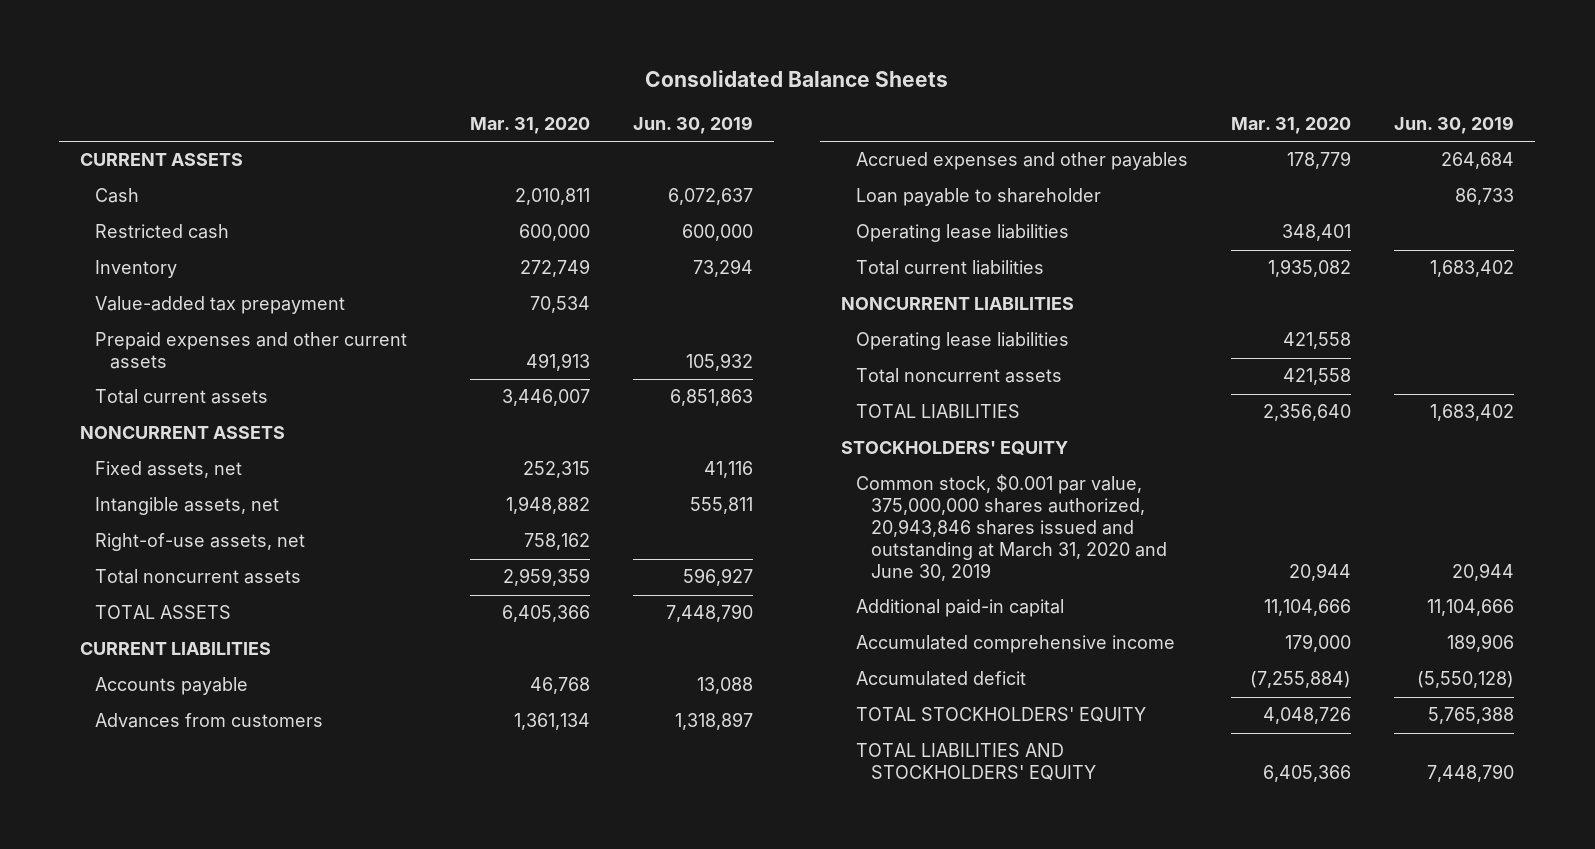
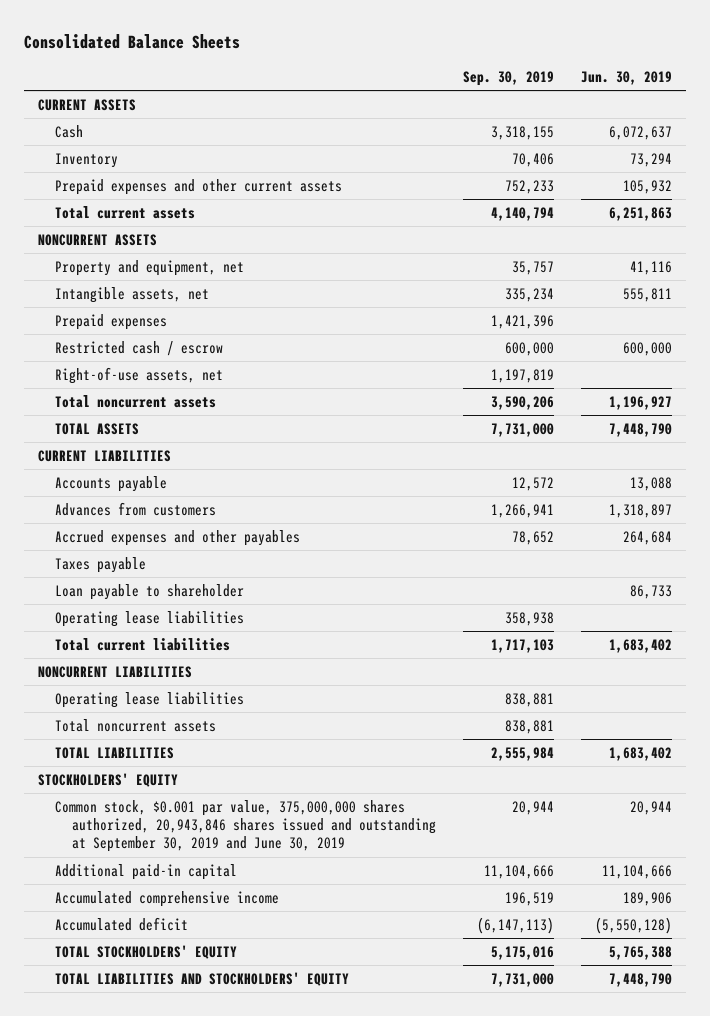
[470,116,591,134] Mar. 31, 2020 -> none
none -> [463,70,555,86] Sep. 30, 2019
[95,224,230,240] Restricted cash -> none
[95,296,346,315] Value-added tax prepayment -> none
[670,389,754,407] 6,851,863 -> [609,206,673,221] 6,251,863
[95,461,243,479] Fixed assets, net -> [55,259,245,276] Property and equipment, net
none -> [55,313,168,330] Prepaid expenses
none -> [55,340,224,356] Restricted cash / escrow
[683,568,754,587] 596,927 -> [609,395,673,410] 1,196,927
none -> [55,556,147,573] Taxes payable
[856,474,1167,581] Common stock, $0.001 par value, 375,000,000 shares authorized, 20,943,846 shares issued and outstanding at March 31, 2020 and June 30, 2019 -> [55,799,436,853] Common stock, $0.001 par value, 375,000,000 shares authorized, 20,943,846 shares issued and outstanding at September 30, 2019 and June 30, 2019

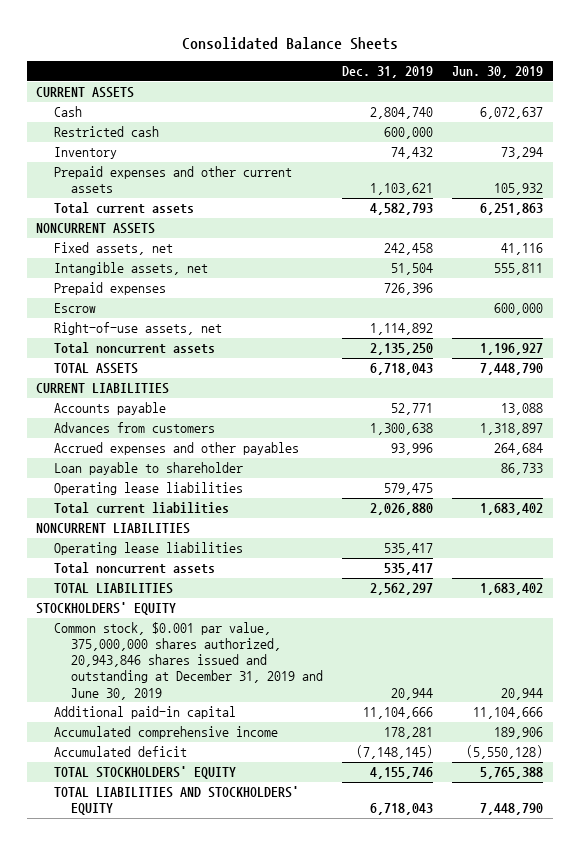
[463,70,555,86] Sep. 30, 2019 -> none
none -> [342,66,434,79] Dec. 31, 2019
none -> [53,126,159,138] Restricted cash
[55,259,245,276] Property and equipment, net -> [53,242,173,256] Fixed assets, net
[55,340,224,356] Restricted cash / escrow -> none
none -> [53,303,96,314] Escrow
[55,556,147,573] Taxes payable -> none
[55,799,436,853] Common stock, $0.001 par value, 375,000,000 shares authorized, 20,943,846 shares issued and outstanding at September 30, 2019 and June 30, 2019 -> [53,622,324,700] Common stock, $0.001 par value, 375,000,000 shares authorized, 20,943,846 shares issued and outstanding at December 31, 2019 and June 30, 2019

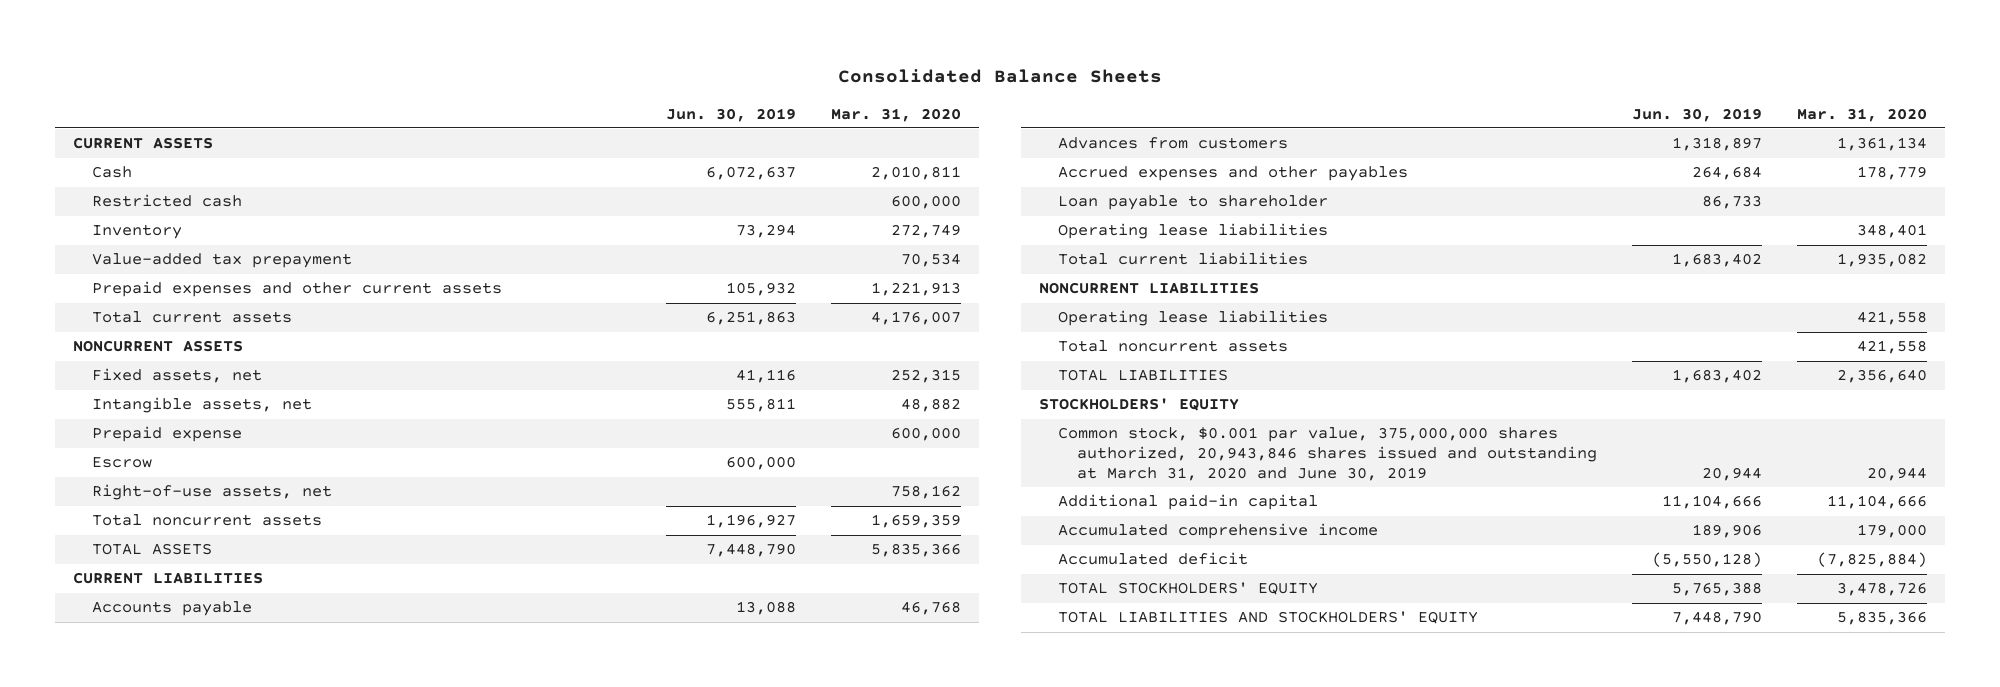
[342,66,434,79] Dec. 31, 2019 -> none
none -> [831,107,962,122] Mar. 31, 2020
none -> [92,253,353,269] Value-added tax prepayment
[53,282,166,296] Prepaid expenses -> [92,426,243,443] Prepaid expense
[53,622,324,700] Common stock, $0.001 par value, 375,000,000 shares authorized, 20,943,846 shares issued and outstanding at December 31, 2019 and June 30, 2019 -> [1058,427,1598,482] Common stock, $0.001 par value, 375,000,000 shares authorized, 20,943,846 shares issued and outstanding at March 31, 2020 and June 30, 2019

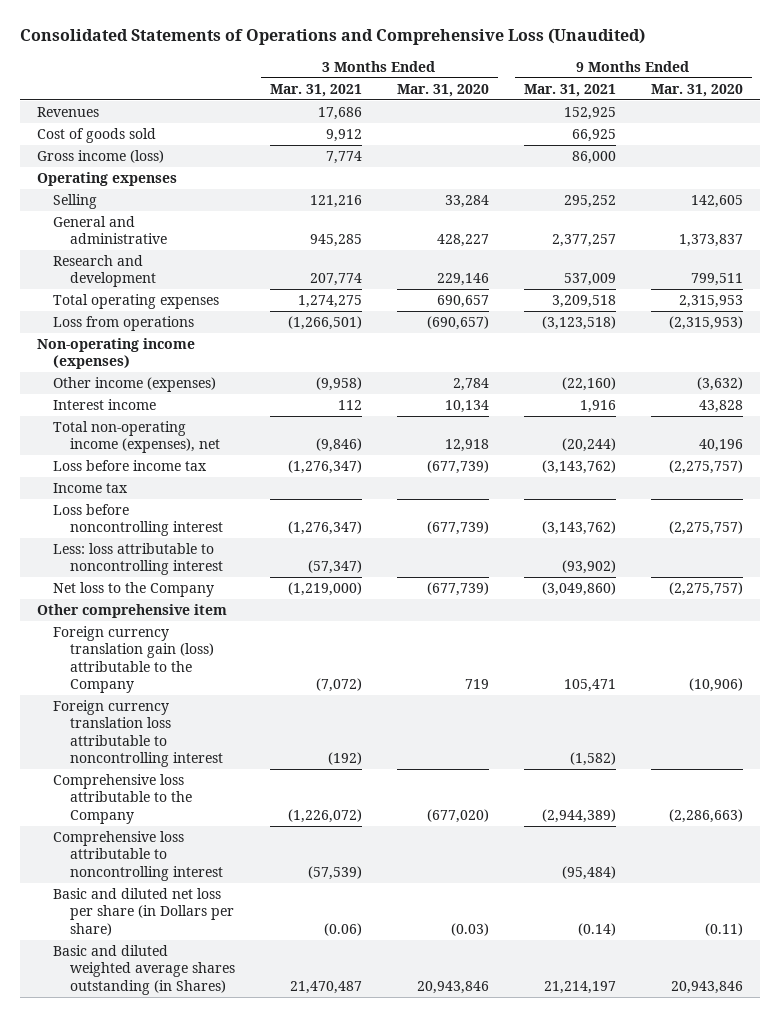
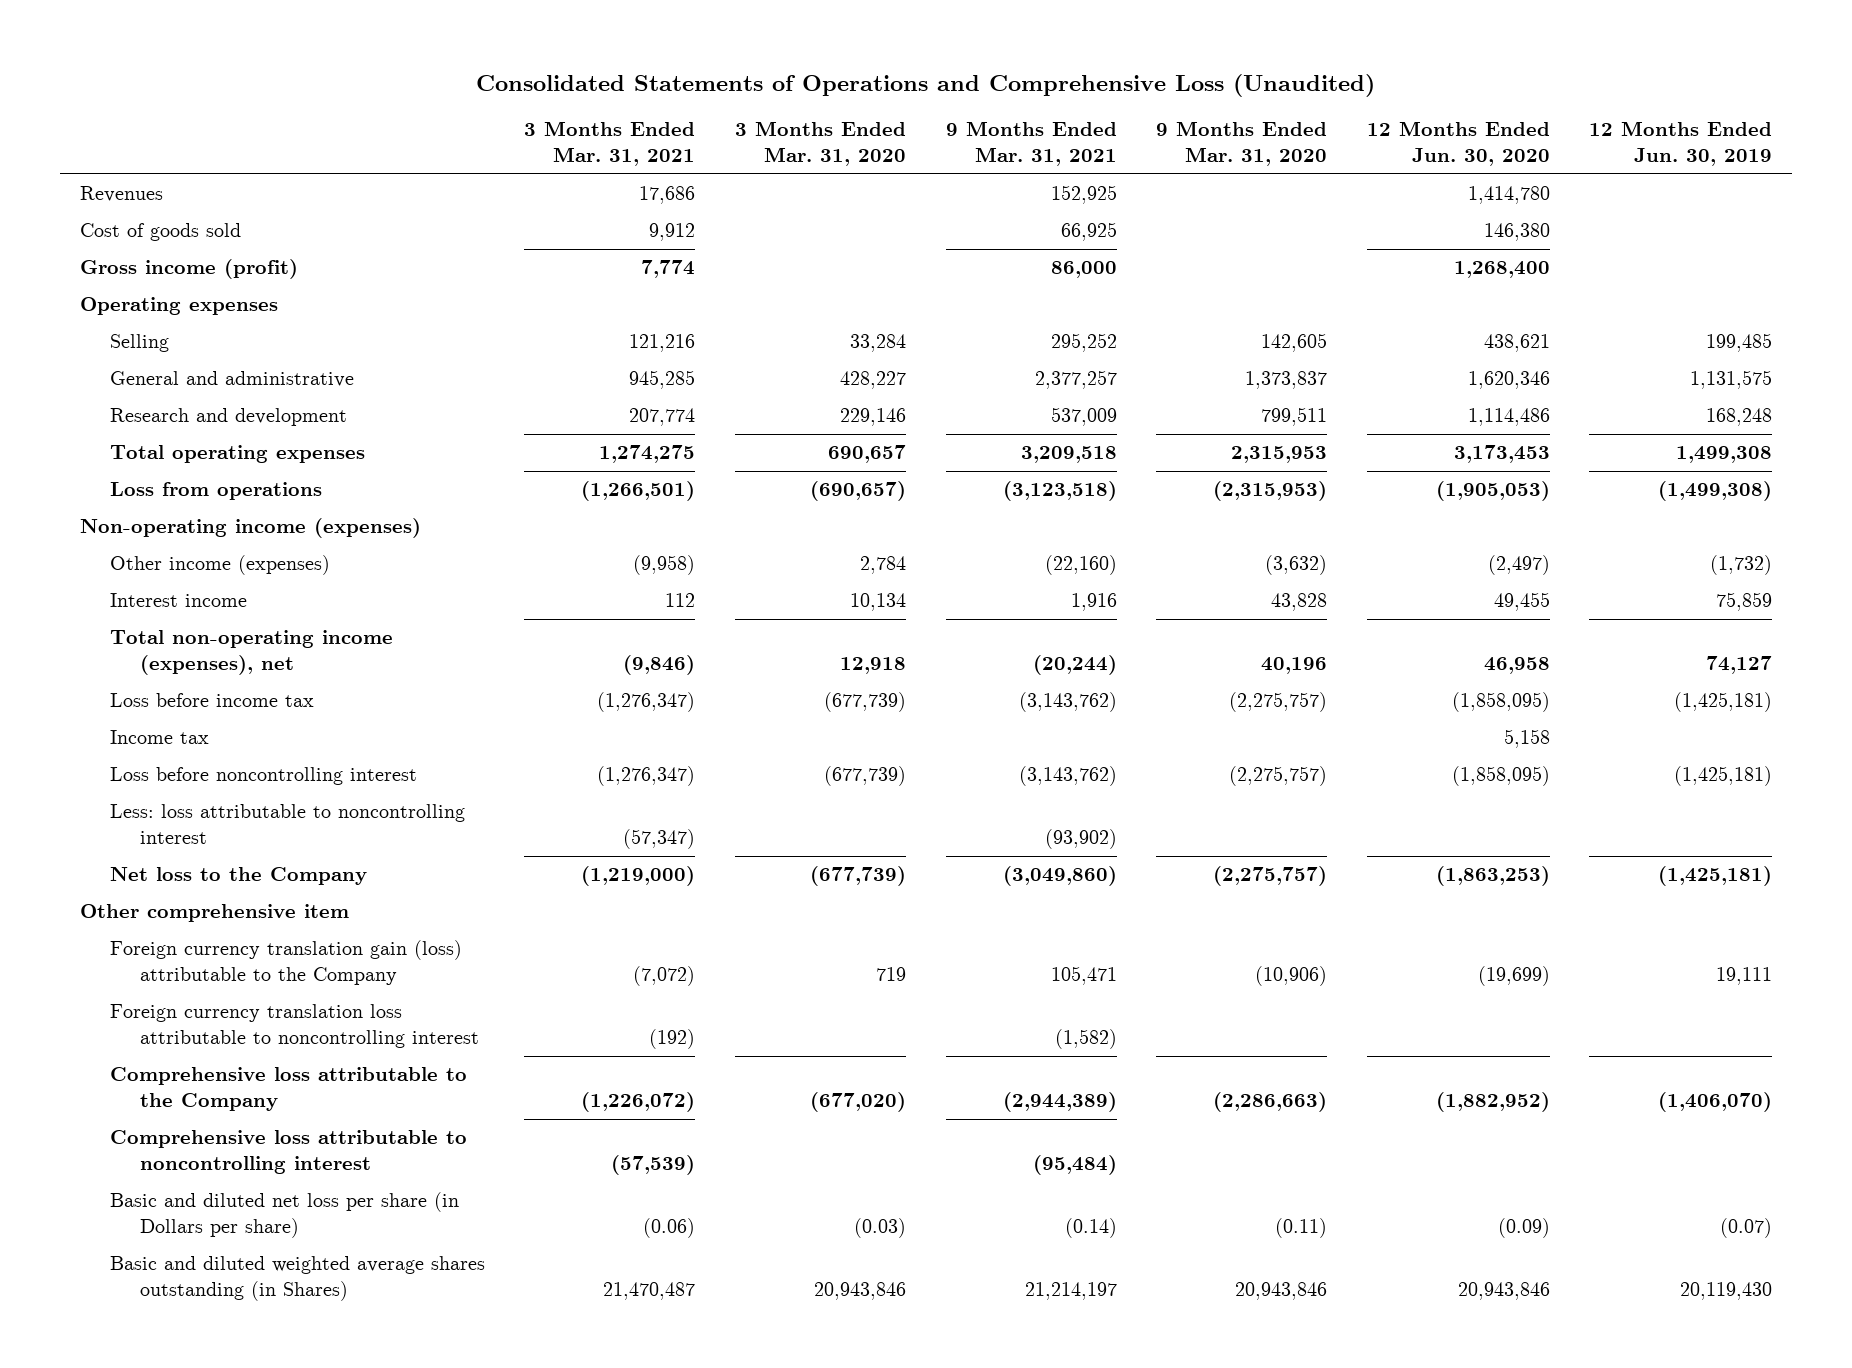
none -> [1366,121,1550,167] 12 Months Ended Jun. 30, 2020
none -> [1589,121,1773,167] 12 Months Ended Jun. 30, 2019
[37,150,165,164] Gross income (loss) -> [80,259,299,280] Gross income (profit)

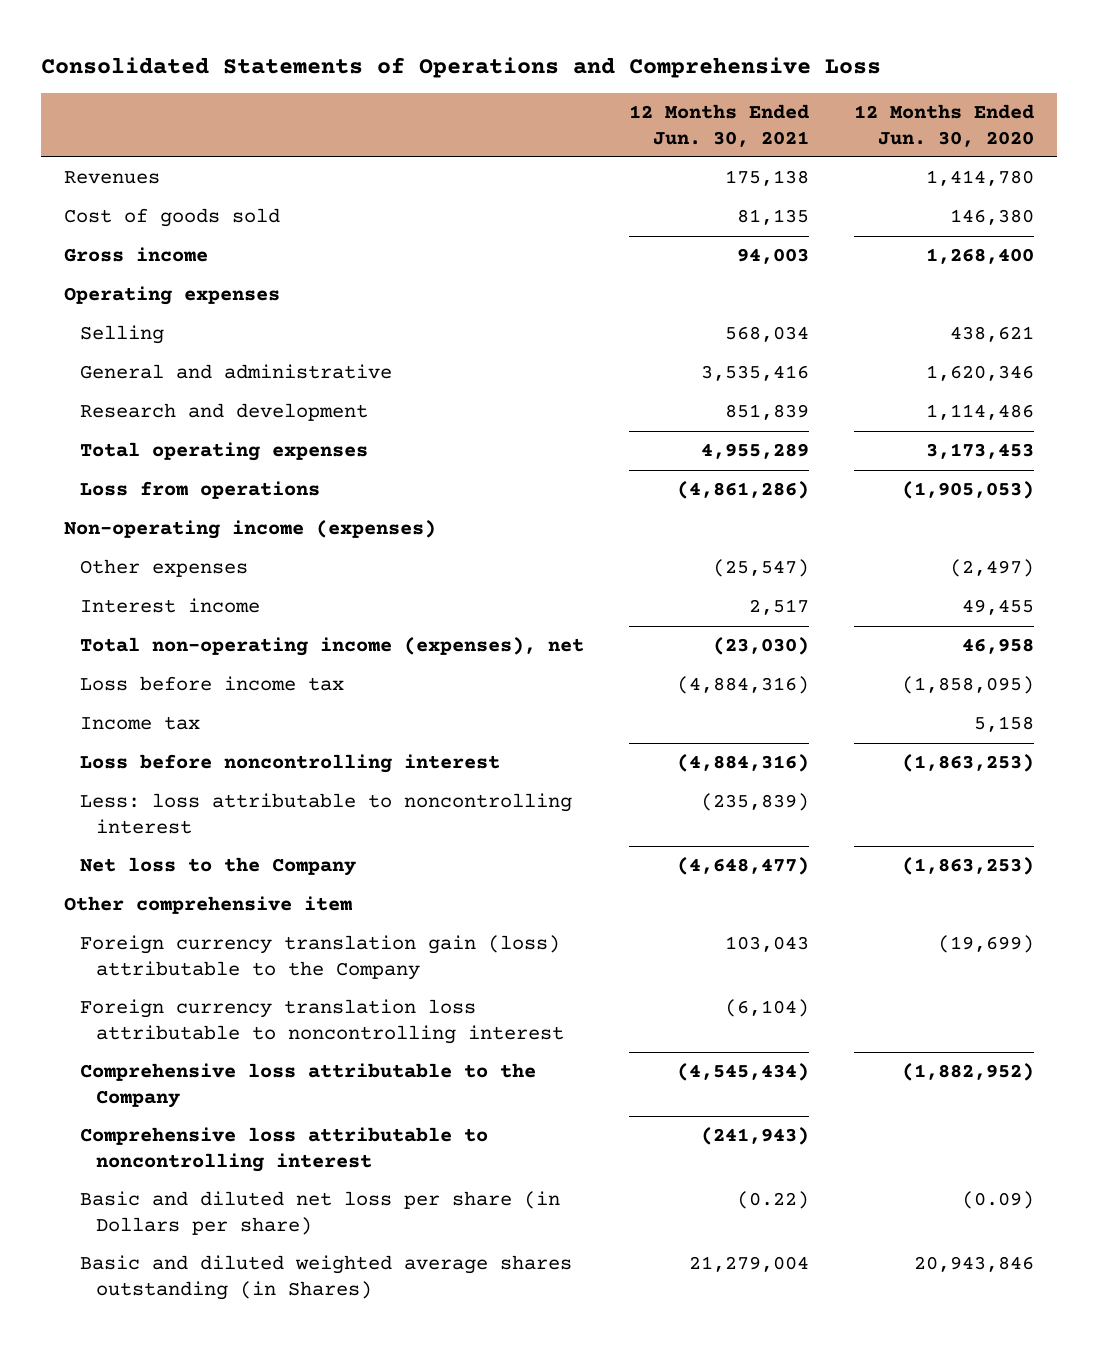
[476,74,1376,98] Consolidated Statements of Operations and Comprehensive Loss (Unaudited) -> [41,56,882,78] Consolidated Statements of Operations and Comprehensive Loss
[524,121,696,167] 3 Months Ended Mar. 31, 2021 -> none
[734,121,906,167] 3 Months Ended Mar. 31, 2020 -> none
[945,121,1117,167] 9 Months Ended Mar. 31, 2021 -> none
[1156,121,1328,167] 9 Months Ended Mar. 31, 2020 -> none
[1589,121,1773,167] 12 Months Ended Jun. 30, 2019 -> none
none -> [629,104,810,147] 12 Months Ended Jun. 30, 2021
[80,259,299,280] Gross income (profit) -> [63,247,208,263] Gross income
[109,555,330,576] Other income (expenses) -> [79,559,248,578] Other expenses
[1451,766,1550,787] (1,858,095) -> [902,754,1035,773] (1,863,253)

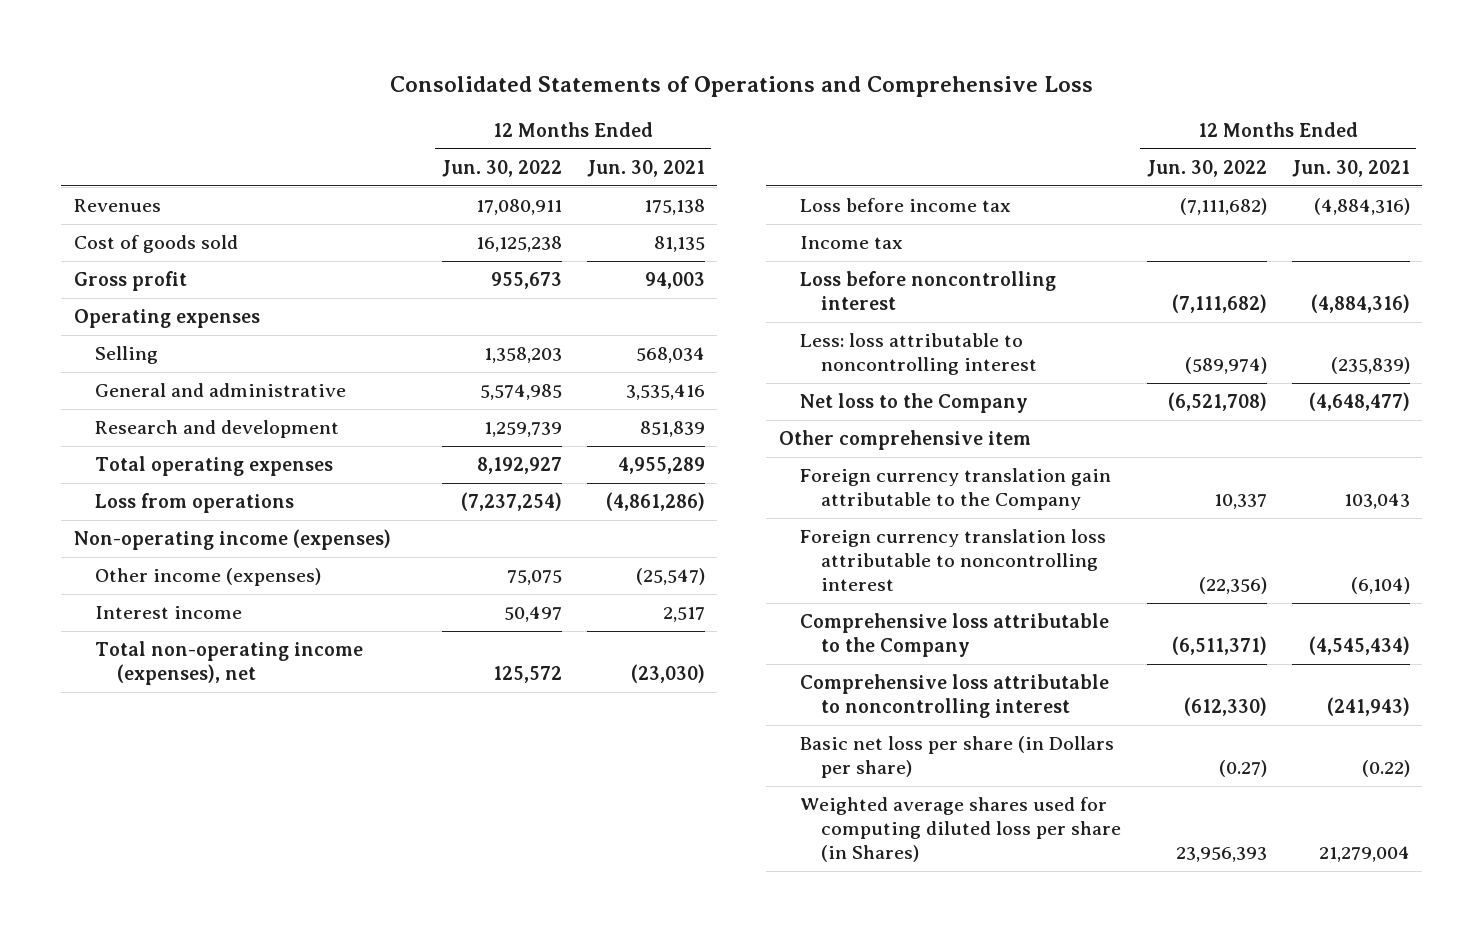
[854,104,1035,147] 12 Months Ended Jun. 30, 2020 -> none
none -> [441,160,562,178] Jun. 30, 2022
[63,247,208,263] Gross income -> [73,271,187,292] Gross profit
[79,559,248,578] Other expenses -> [95,568,322,587] Other income (expenses)
[79,935,560,980] Foreign currency translation gain (loss) attributable to the Company -> [800,468,1112,511] Foreign currency translation gain attributable to the Company
[79,1191,560,1235] Basic and diluted net loss per share (in Dollars per share) -> [800,736,1115,779] Basic net loss per share (in Dollars per share)
[79,1255,572,1300] Basic and diluted weighted average shares outstanding (in Shares) -> [800,797,1122,862] Weighted average shares used for computing diluted loss per share (in Shares)

